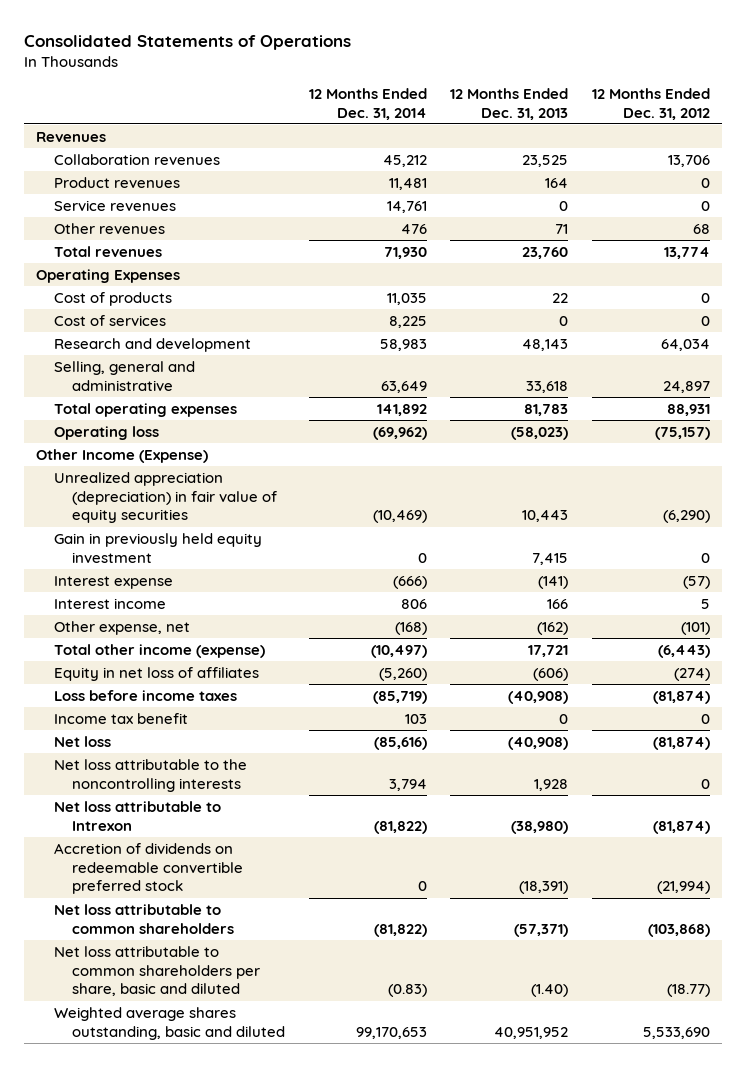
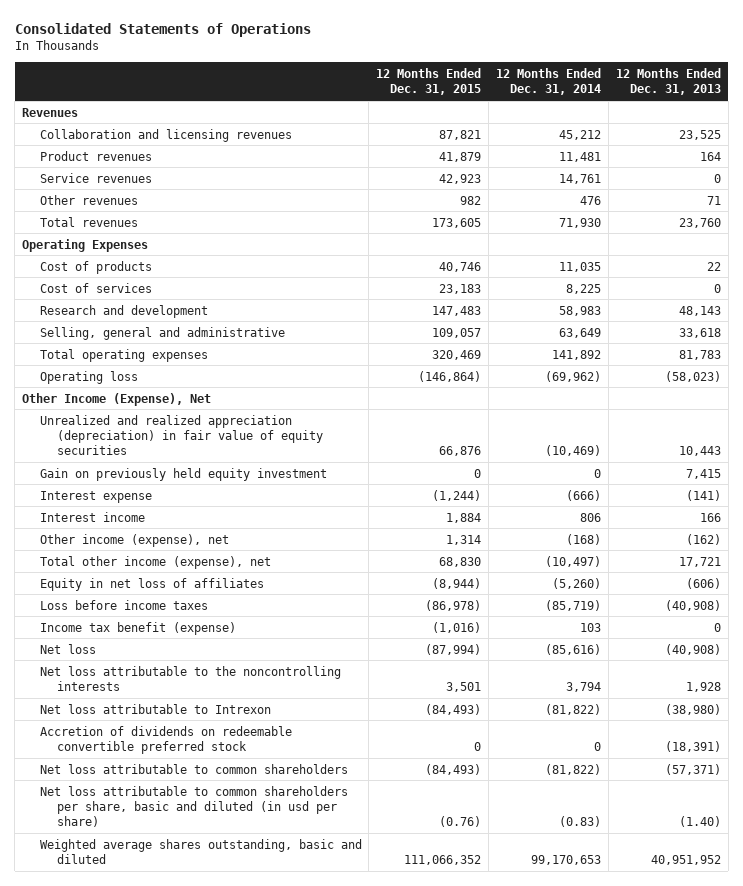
[592,87,711,120] 12 Months Ended Dec. 31, 2012 -> none
none -> [376,68,482,96] 12 Months Ended Dec. 31, 2015
[53,153,220,165] Collaboration revenues -> [39,128,292,142] Collaboration and licensing revenues
[35,448,208,463] Other Income (Expense) -> [22,392,212,406] Other Income (Expense), Net
[53,471,278,524] Unrealized appreciation (depreciation) in fair value of equity securities -> [39,414,323,455] Unrealized and realized appreciation (depreciation) in fair value of equity securities
[53,532,262,563] Gain in previously held equity investment -> [39,467,327,481] Gain on previously held equity investment
[53,620,190,635] Other expense, net -> [39,533,229,547] Other income (expense), net
[53,643,265,658] Total other income (expense) -> [39,555,271,569] Total other income (expense), net
[53,712,188,724] Income tax benefit -> [39,621,236,635] Income tax benefit (expense)
[53,945,261,997] Net loss attributable to common shareholders per share, basic and diluted -> [39,785,348,827] Net loss attributable to common shareholders per share, basic and diluted (in usd per share)

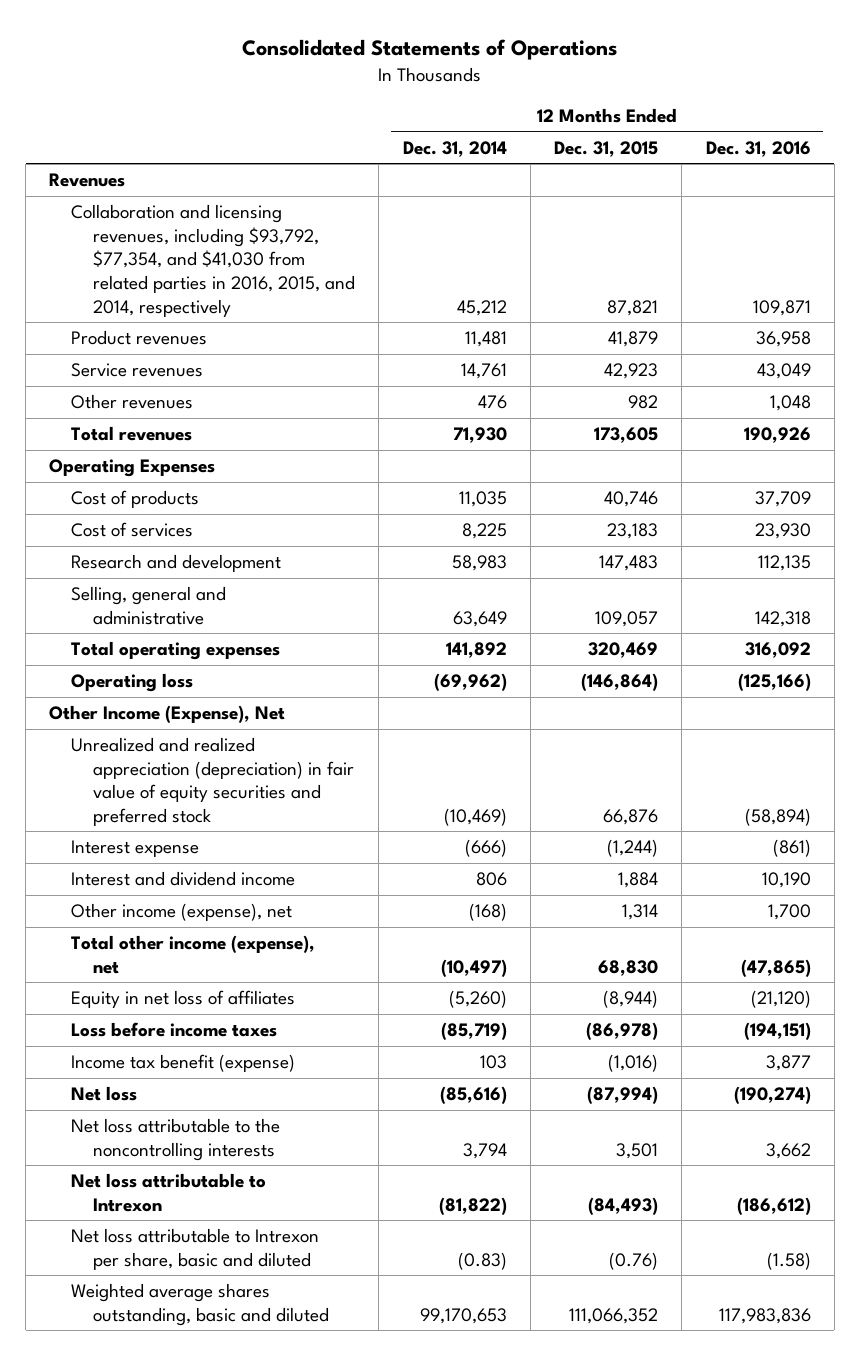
[615,68,721,96] 12 Months Ended Dec. 31, 2013 -> none
none -> [705,140,811,157] Dec. 31, 2016
[39,128,292,142] Collaboration and licensing revenues -> [71,204,356,317] Collaboration and licensing revenues, including $93,792, $77,354, and $41,030 from related parties in 2016, 2015, and 2014, respectively
[39,467,327,481] Gain on previously held equity investment -> none
[39,414,323,455] Unrealized and realized appreciation (depreciation) in fair value of equity securities -> [71,737,355,826] Unrealized and realized appreciation (depreciation) in fair value of equity securities and preferred stock
[39,511,145,522] Interest income -> [71,871,296,887] Interest and dividend income
[39,725,292,754] Accretion of dividends on redeemable convertible preferred stock -> none
[39,763,348,774] Net loss attributable to common shareholders -> none
[39,785,348,827] Net loss attributable to common shareholders per share, basic and diluted (in usd per share) -> [71,1228,320,1270] Net loss attributable to Intrexon per share, basic and diluted

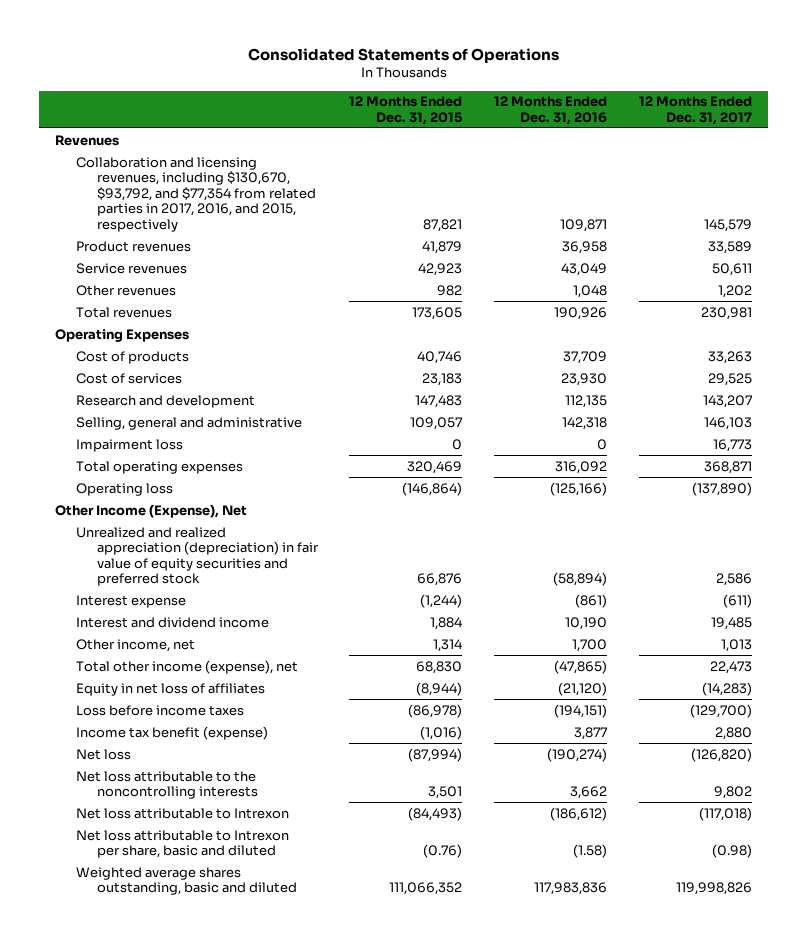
[402,140,507,157] Dec. 31, 2014 -> none
none -> [638,96,752,125] 12 Months Ended Dec. 31, 2017
[71,204,356,317] Collaboration and licensing revenues, including $93,792, $77,354, and $41,030 from related parties in 2016, 2015, and 2014, respectively -> [76,156,316,232] Collaboration and licensing revenues, including $130,670, $93,792, and $77,354 from related parties in 2017, 2016, and 2015, respectively
none -> [76,438,184,452] Impairment loss
[71,903,293,922] Other income (expense), net -> [76,638,196,652] Other income, net

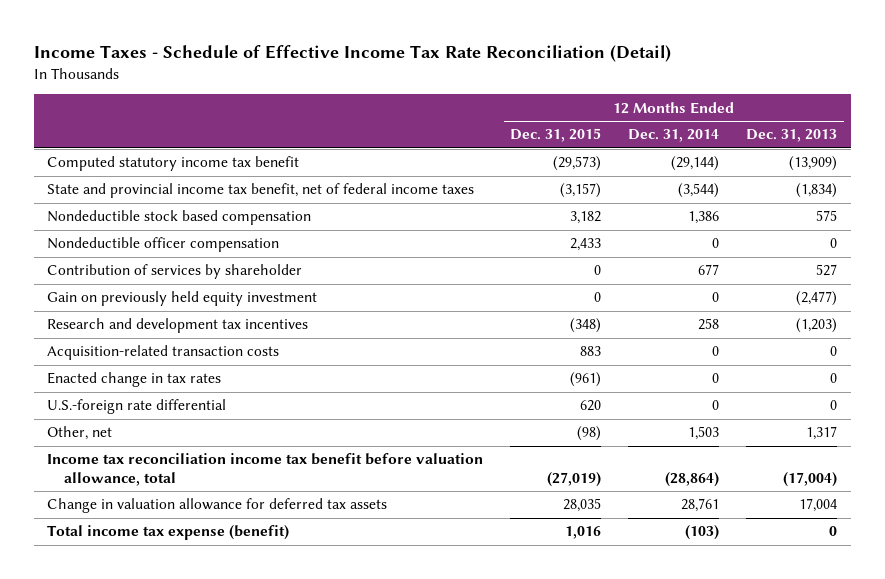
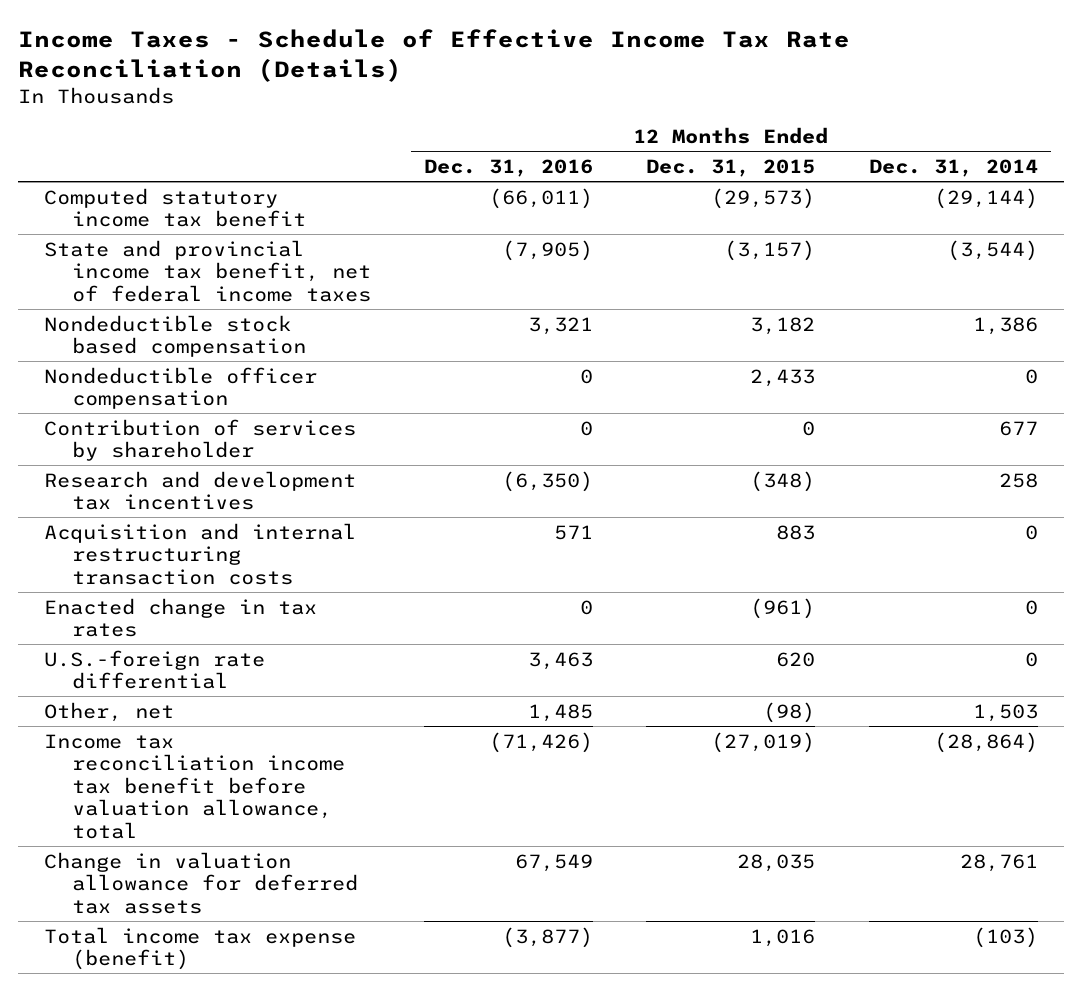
[33,44,671,62] Income Taxes - Schedule of Effective Income Tax Rate Reconciliation (Detail) -> [17,29,850,83] Income Taxes - Schedule of Effective Income Tax Rate Reconciliation (Details)
[746,129,838,143] Dec. 31, 2013 -> none
none -> [424,159,594,178] Dec. 31, 2016
[47,291,318,307] Gain on previously held equity investment -> none
[47,345,280,361] Acquisition-related transaction costs -> [44,522,357,585] Acquisition and internal restructuring transaction costs

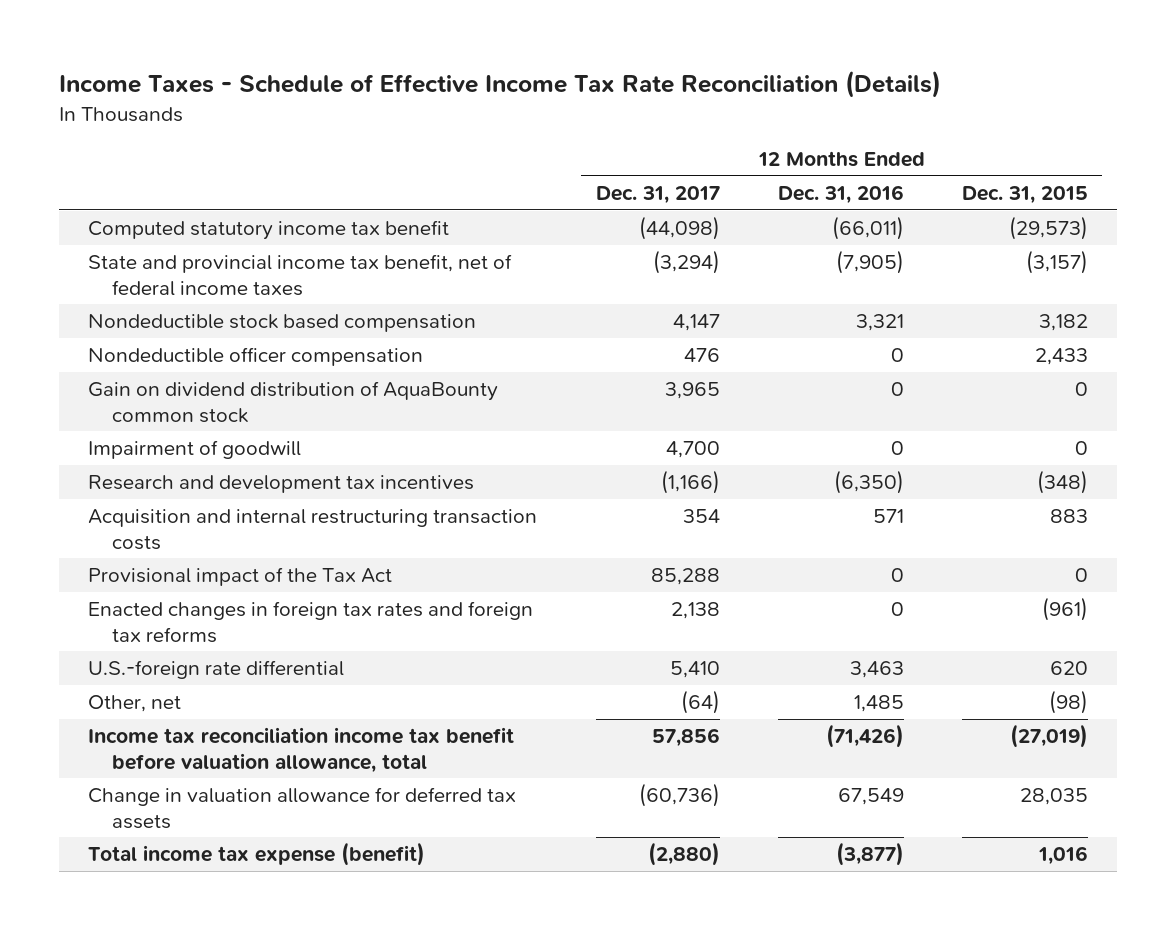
[868,159,1038,178] Dec. 31, 2014 -> none
none -> [595,185,720,204] Dec. 31, 2017
[44,418,357,462] Contribution of services by shareholder -> none
none -> [88,381,499,423] Gain on dividend distribution of AquaBounty common stock
none -> [88,440,302,460] Impairment of goodwill
none -> [88,567,393,587] Provisional impact of the Tax Act
[44,597,318,638] Enacted change in tax rates -> [88,601,534,643] Enacted changes in foreign tax rates and foreign tax reforms

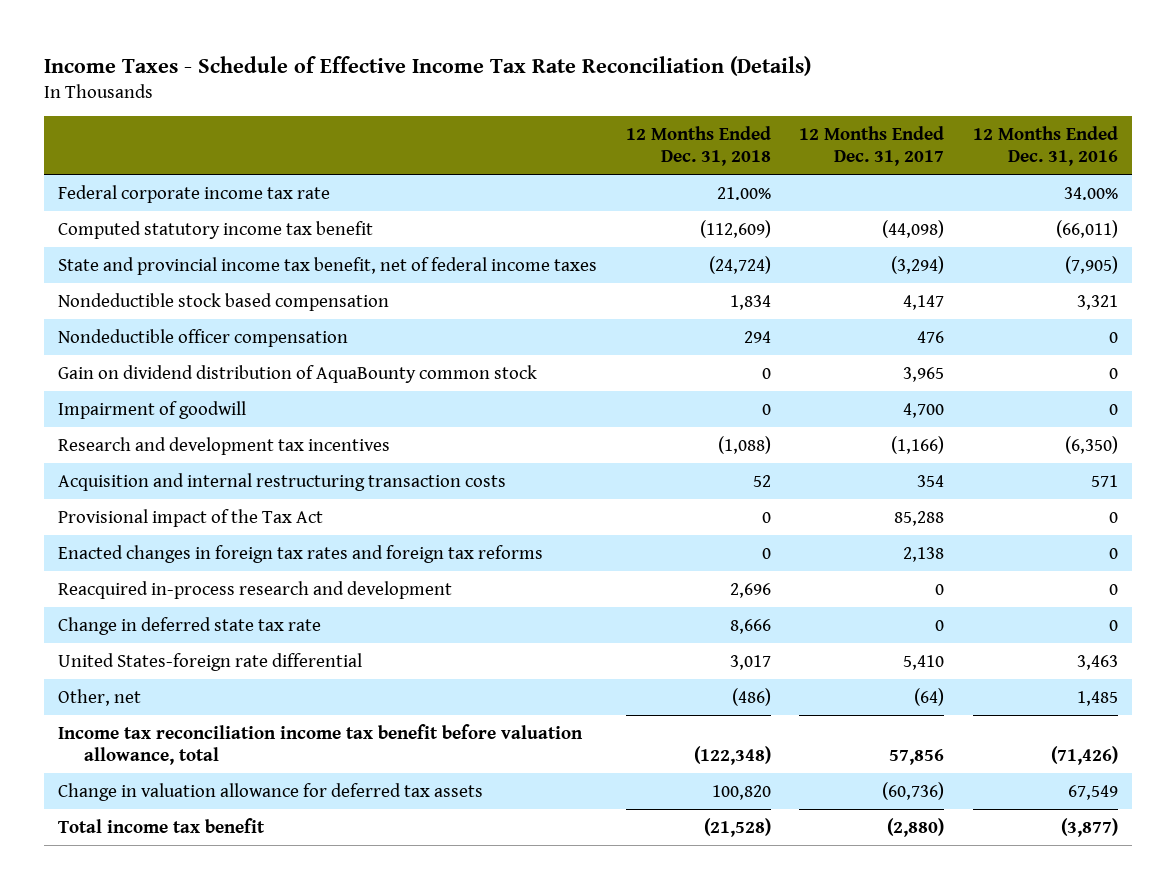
[961,185,1088,204] Dec. 31, 2015 -> none
none -> [625,125,771,167] 12 Months Ended Dec. 31, 2018
none -> [58,184,331,203] Federal corporate income tax rate
none -> [58,580,453,599] Reacquired in-process research and development
none -> [58,616,322,635] Change in deferred state tax rate
[88,660,345,680] U.S.-foreign rate differential -> [58,652,363,671] United States-foreign rate differential
[88,842,426,867] Total income tax expense (benefit) -> [58,817,266,833] Total income tax benefit

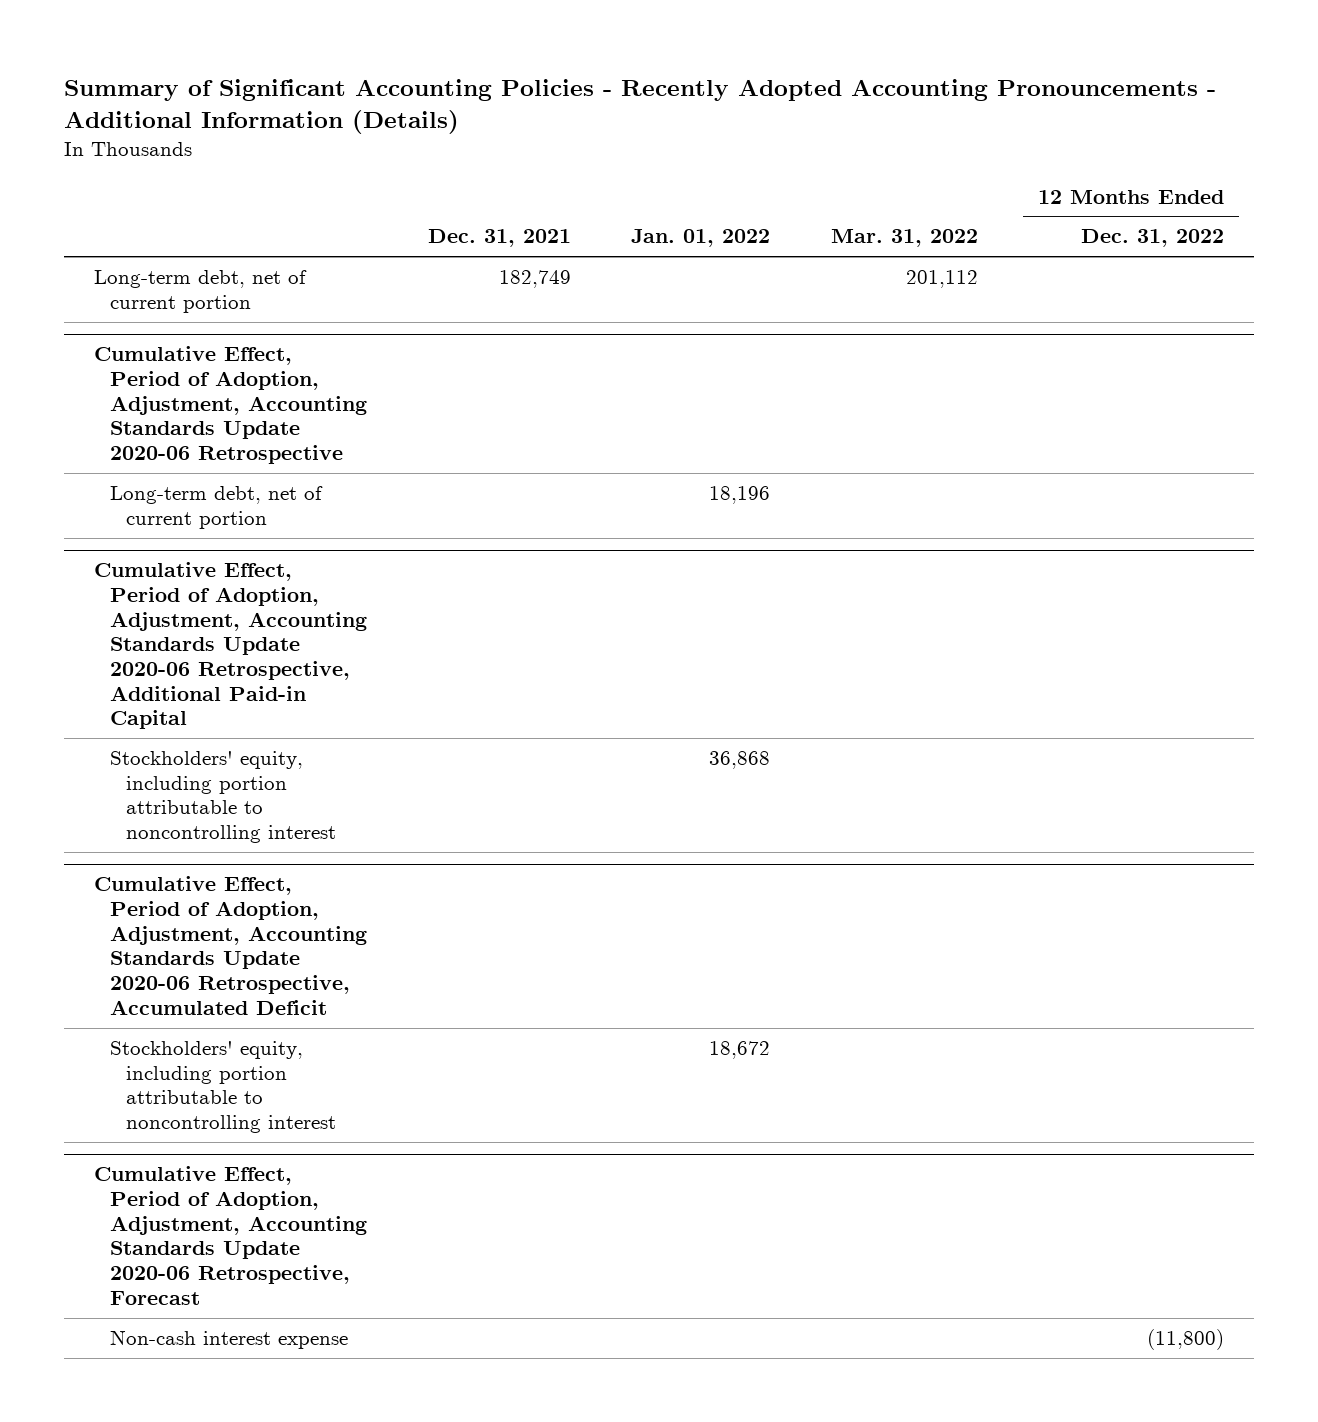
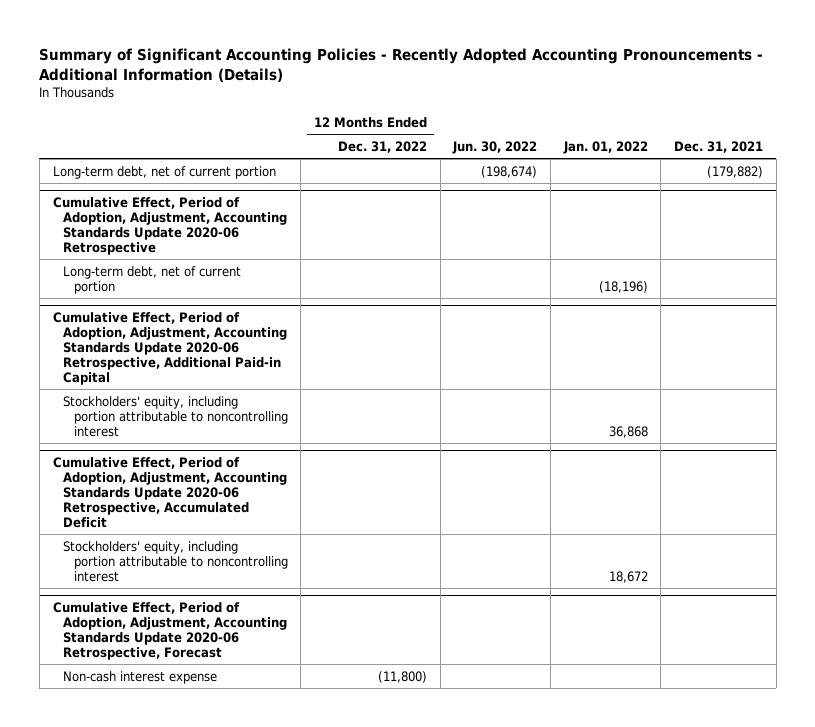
[830,229,978,248] Mar. 31, 2022 -> none
none -> [452,141,538,155] Jun. 30, 2022
[498,270,571,289] 182,749 -> [706,165,763,178] (179,882)
[709,486,771,505] 18,196 -> [598,280,648,293] (18,196)

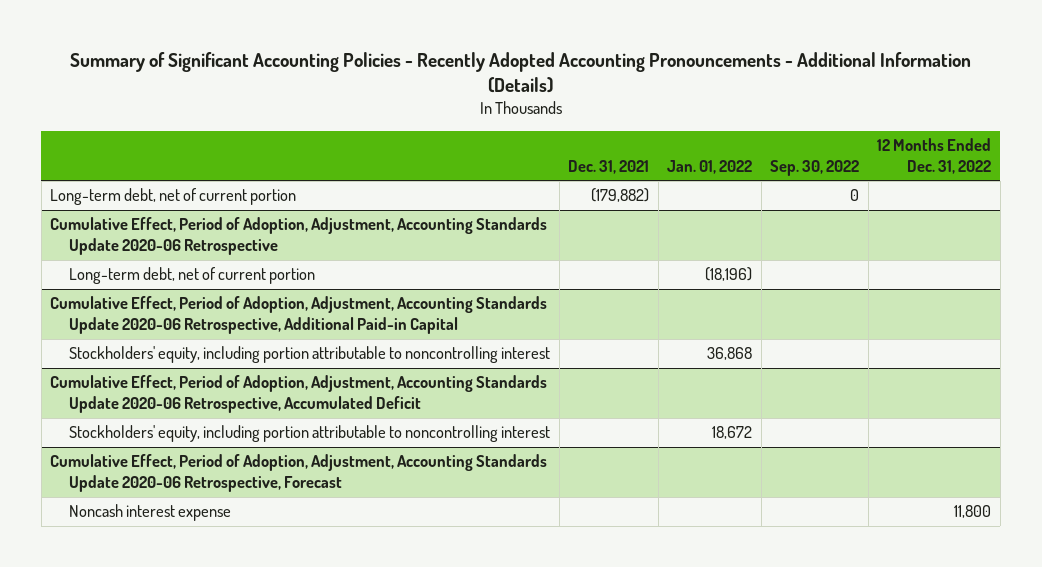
[452,141,538,155] Jun. 30, 2022 -> none
none -> [770,159,860,176] Sep. 30, 2022
[63,670,218,684] Non-cash interest expense -> [69,504,232,522] Noncash interest expense
[378,670,428,683] (11,800) -> [954,505,992,519] 11,800

